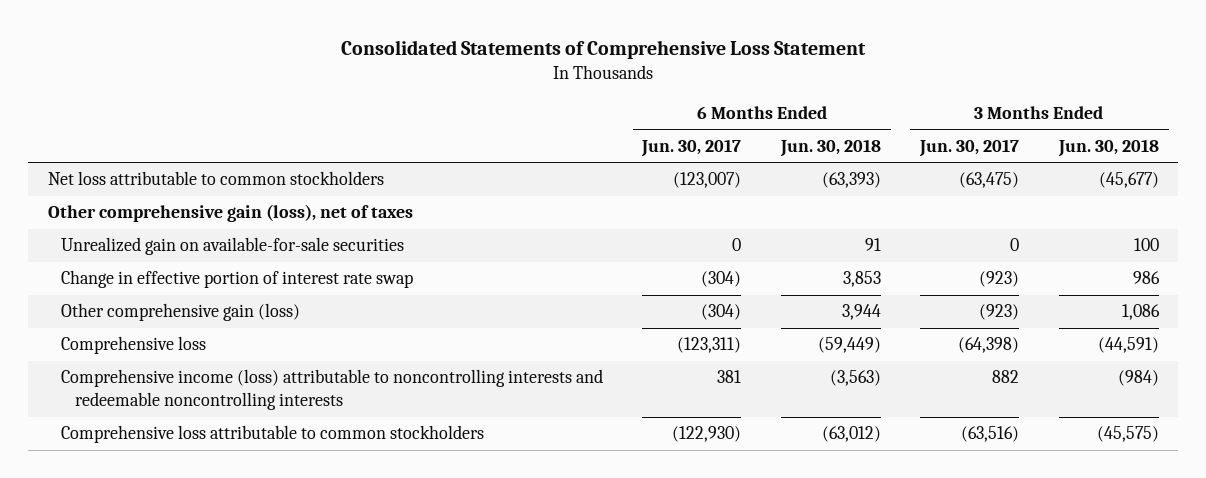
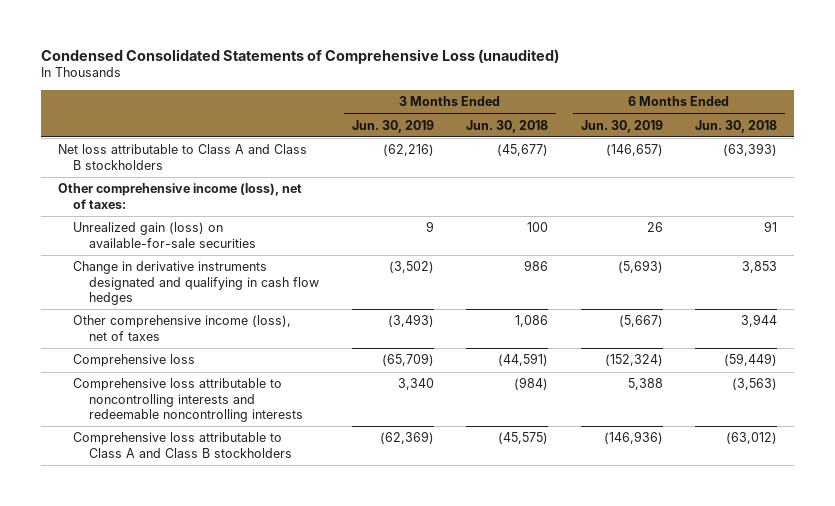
[341,40,867,60] Consolidated Statements of Comprehensive Loss Statement -> [41,48,560,64] Condensed Consolidated Statements of Comprehensive Loss (unaudited)
[641,138,742,157] Jun. 30, 2017 -> none
[919,138,1020,157] Jun. 30, 2017 -> none
none -> [351,119,434,133] Jun. 30, 2019
none -> [580,119,663,133] Jun. 30, 2019
[47,171,384,186] Net loss attributable to common stockholders -> [57,144,307,170] Net loss attributable to Class A and Class B stockholders
[47,204,413,223] Other comprehensive gain (loss), net of taxes -> [57,183,302,209] Other comprehensive income (loss), net of taxes:
[61,237,405,256] Unrealized gain on available-for-sale securities -> [73,222,257,248] Unrealized gain (loss) on available-for-sale securities
[61,270,414,289] Change in effective portion of interest rate swap -> [73,261,320,305] Change in derivative instruments designated and qualifying in cash flow hedges
[61,303,301,322] Other comprehensive gain (loss) -> [73,315,292,341] Other comprehensive income (loss), net of taxes
[61,369,604,411] Comprehensive income (loss) attributable to noncontrolling interests and redeemable noncontrolling interests -> [73,378,304,422] Comprehensive loss attributable to noncontrolling interests and redeemable noncontrolling interests
[61,425,485,444] Comprehensive loss attributable to common stockholders -> [73,432,293,458] Comprehensive loss attributable to Class A and Class B stockholders

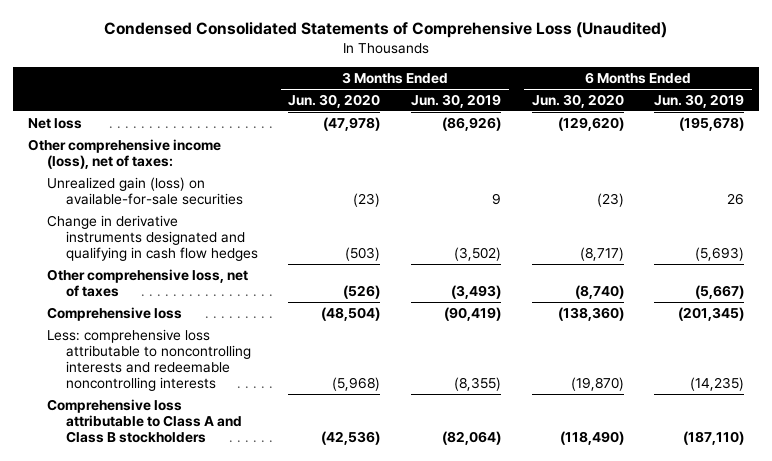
[41,48,560,64] Condensed Consolidated Statements of Comprehensive Loss (unaudited) -> [104,22,668,39] Condensed Consolidated Statements of Comprehensive Loss (Unaudited)
[466,119,549,133] Jun. 30, 2018 -> none
[695,119,778,133] Jun. 30, 2018 -> none
none -> [288,93,381,108] Jun. 30, 2020
none -> [531,93,624,108] Jun. 30, 2020
[57,144,307,170] Net loss attributable to Class A and Class B stockholders -> none
none -> [27,117,82,129] Net loss
[73,315,292,341] Other comprehensive income (loss), net of taxes -> [46,268,248,298] Other comprehensive loss, net of taxes
[381,353,434,367] (65,709) -> [443,306,501,321] (90,419)
[604,354,663,367] (152,324) -> [678,306,745,321] (201,345)
[73,378,304,422] Comprehensive loss attributable to noncontrolling interests and redeemable noncontrolling interests -> [46,328,251,392] Less: comprehensive loss attributable to noncontrolling interests and redeemable noncontrolling interests
[397,378,434,391] 3,340 -> [453,377,501,392] (8,355)
[627,378,663,391] 5,388 -> [690,377,745,392] (14,235)
[379,431,434,445] (62,369) -> [441,431,501,446] (82,064)
[603,431,663,445] (146,936) -> [683,431,745,446] (187,110)

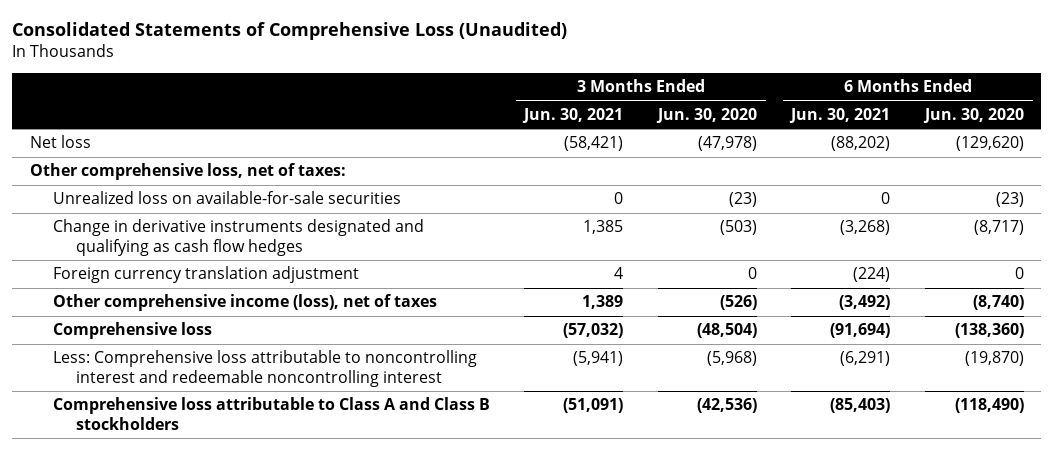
[104,22,668,39] Condensed Consolidated Statements of Comprehensive Loss (Unaudited) -> [12,22,568,41] Consolidated Statements of Comprehensive Loss (Unaudited)
[410,93,501,108] Jun. 30, 2019 -> none
[654,93,745,108] Jun. 30, 2019 -> none
none -> [522,107,624,123] Jun. 30, 2021
none -> [789,107,891,123] Jun. 30, 2021
[27,138,221,170] Other comprehensive income (loss), net of taxes: -> [29,163,346,181] Other comprehensive loss, net of taxes:
[46,176,243,206] Unrealized gain (loss) on available-for-sale securities -> [52,191,401,205] Unrealized loss on available-for-sale securities
[46,214,258,262] Change in derivative instruments designated and qualifying in cash flow hedges -> [52,219,424,256] Change in derivative instruments designated and qualifying as cash flow hedges
none -> [52,266,359,284] Foreign currency translation adjustment
[46,268,248,298] Other comprehensive loss, net of taxes -> [52,294,437,312] Other comprehensive income (loss), net of taxes
[46,328,251,392] Less: comprehensive loss attributable to noncontrolling interests and redeemable noncontrolling interests -> [52,350,477,387] Less: Comprehensive loss attributable to noncontrolling interest and redeemable noncontrolling interest

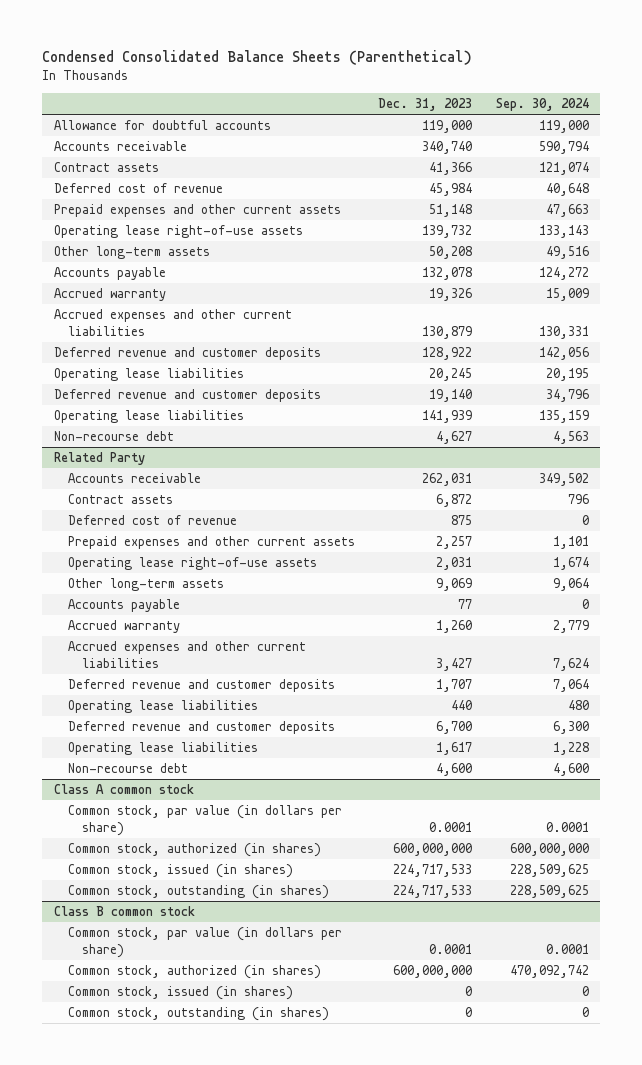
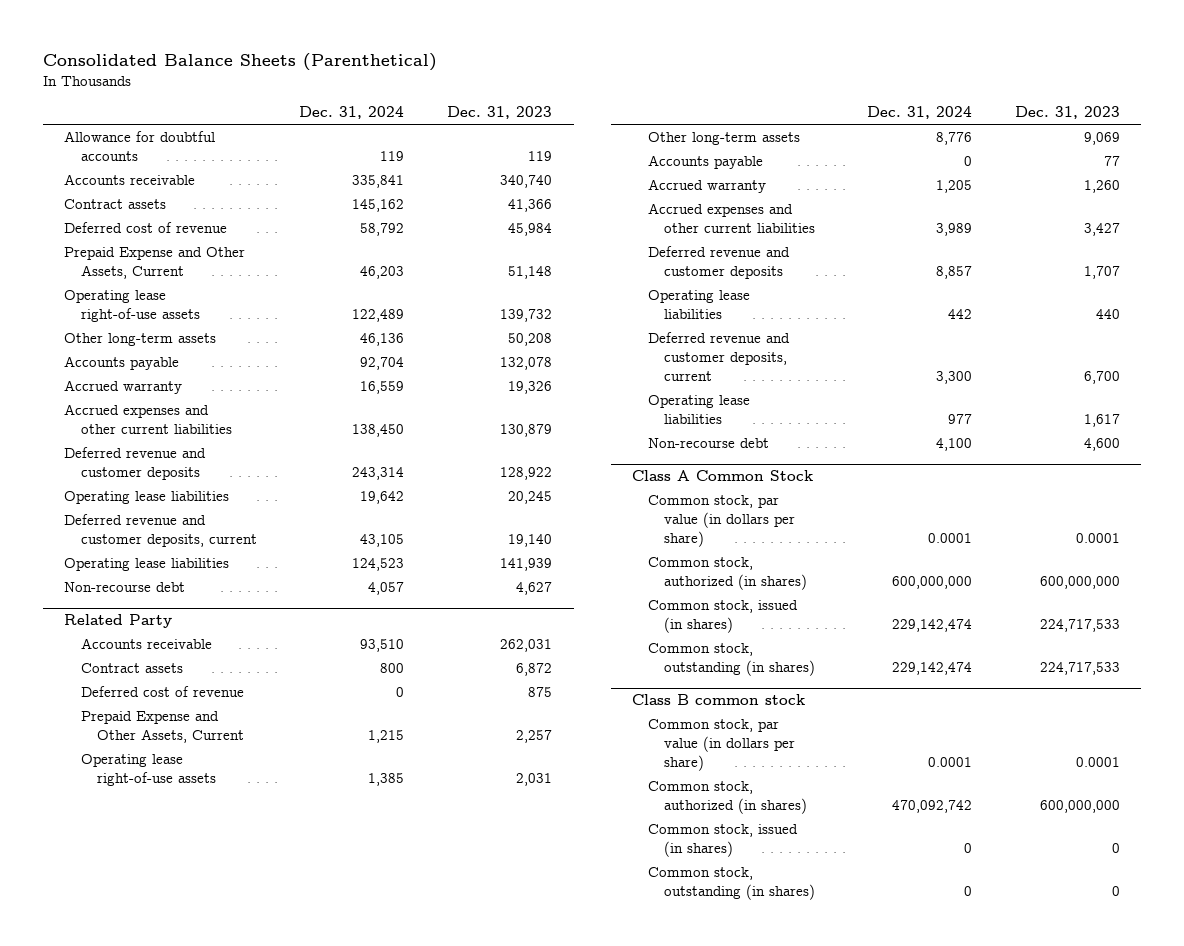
[41,50,472,66] Condensed Consolidated Balance Sheets (Parenthetical) -> [42,52,437,71] Consolidated Balance Sheets (Parenthetical)
[495,98,589,112] Sep. 30, 2024 -> none
none -> [299,106,405,120] Dec. 31, 2024
[422,120,473,134] 119,000 -> [528,150,553,161] 119
[53,204,341,218] Prepaid expenses and other current assets -> [64,246,246,279] Prepaid Expense and Other Assets, Current
[53,389,321,403] Deferred revenue and customer deposits -> [64,513,257,547] Deferred revenue and customer deposits, current
[67,536,355,550] Prepaid expenses and other current assets -> [80,710,244,743] Prepaid Expense and Other Assets, Current
[67,721,335,735] Deferred revenue and customer deposits -> [648,331,791,382] Deferred revenue and customer deposits, current
[53,784,194,795] Class A common stock -> [632,470,814,482] Class A Common Stock

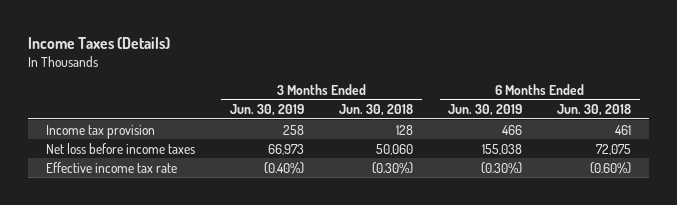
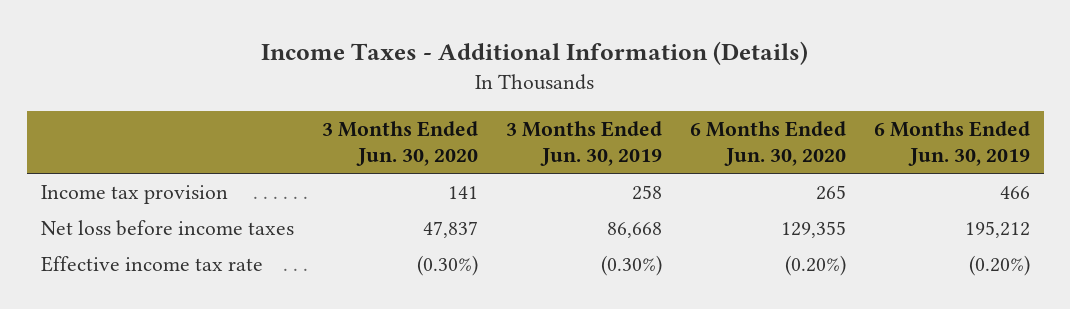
[28,36,171,49] Income Taxes (Details) -> [261,41,809,66] Income Taxes - Additional Information (Details)
[339,103,414,116] Jun. 30, 2018 -> none
[557,103,632,116] Jun. 30, 2018 -> none
none -> [321,120,478,167] 3 Months Ended Jun. 30, 2020
none -> [689,120,846,167] 6 Months Ended Jun. 30, 2020
[267,143,304,155] 66,973 -> [606,221,662,238] 86,668
[482,143,523,155] 155,038 -> [964,220,1030,238] 195,212
[263,161,304,174] (0.40%) -> [600,254,662,276] (0.30%)
[481,161,523,174] (0.30%) -> [968,254,1030,276] (0.20%)

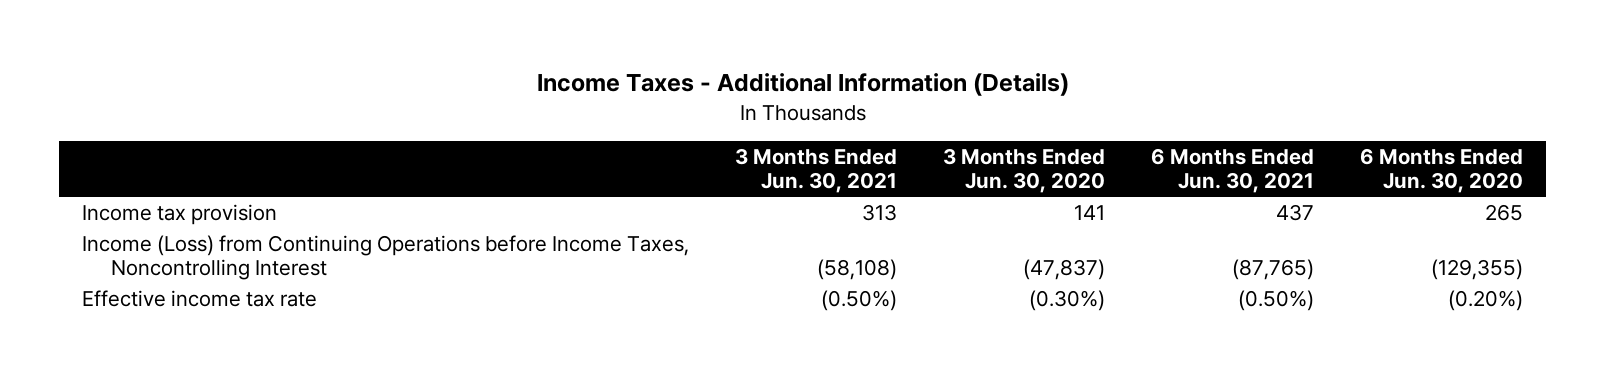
[505,120,662,167] 3 Months Ended Jun. 30, 2019 -> none
[873,120,1030,167] 6 Months Ended Jun. 30, 2019 -> none
none -> [735,147,898,194] 3 Months Ended Jun. 30, 2021
none -> [1151,147,1315,194] 6 Months Ended Jun. 30, 2021
[40,219,294,236] Net loss before income taxes -> [81,234,689,281] Income (Loss) from Continuing Operations before Income Taxes, Noncontrolling Interest
[422,220,478,238] 47,837 -> [1023,259,1106,281] (47,837)
[780,220,846,238] 129,355 -> [1431,259,1524,281] (129,355)

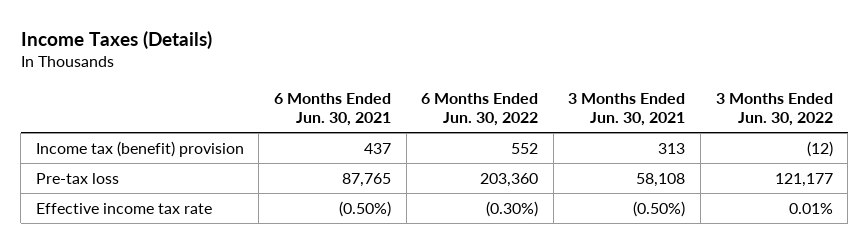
[536,73,1069,97] Income Taxes - Additional Information (Details) -> [20,30,212,49] Income Taxes (Details)
[943,147,1106,194] 3 Months Ended Jun. 30, 2020 -> none
[1360,147,1524,194] 6 Months Ended Jun. 30, 2020 -> none
none -> [421,93,539,126] 6 Months Ended Jun. 30, 2022
none -> [715,93,833,126] 3 Months Ended Jun. 30, 2022
[81,203,277,225] Income tax provision -> [35,141,244,158] Income tax (benefit) provision
[81,234,689,281] Income (Loss) from Continuing Operations before Income Taxes, Noncontrolling Interest -> [35,173,119,185] Pre-tax loss
[817,259,898,281] (58,108) -> [636,173,686,188] 58,108
[1232,259,1315,281] (87,765) -> [341,173,391,188] 87,765

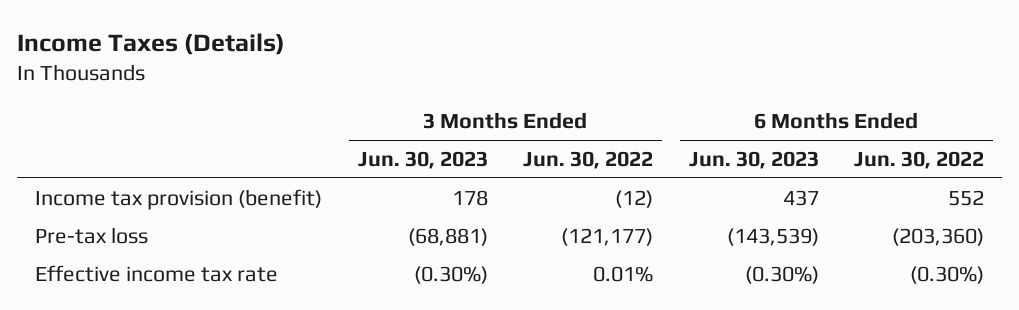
[273,93,391,126] 6 Months Ended Jun. 30, 2021 -> none
[568,93,686,126] 3 Months Ended Jun. 30, 2021 -> none
none -> [357,151,488,170] Jun. 30, 2023
none -> [688,151,819,170] Jun. 30, 2023
[35,141,244,158] Income tax (benefit) provision -> [35,189,323,211] Income tax provision (benefit)
[480,173,539,188] 203,360 -> [891,228,984,247] (203,360)
[774,173,833,188] 121,177 -> [561,228,654,247] (121,177)

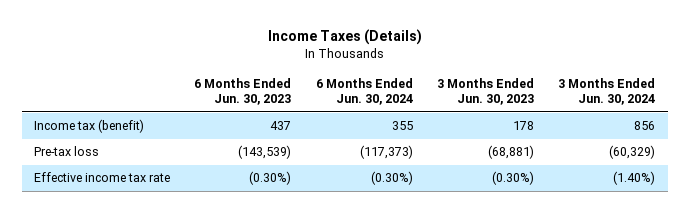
[523,151,654,170] Jun. 30, 2022 -> none
[853,151,984,170] Jun. 30, 2022 -> none
none -> [315,77,413,106] 6 Months Ended Jun. 30, 2024
none -> [558,77,656,106] 3 Months Ended Jun. 30, 2024
[35,189,323,211] Income tax provision (benefit) -> [34,119,145,134] Income tax (benefit)

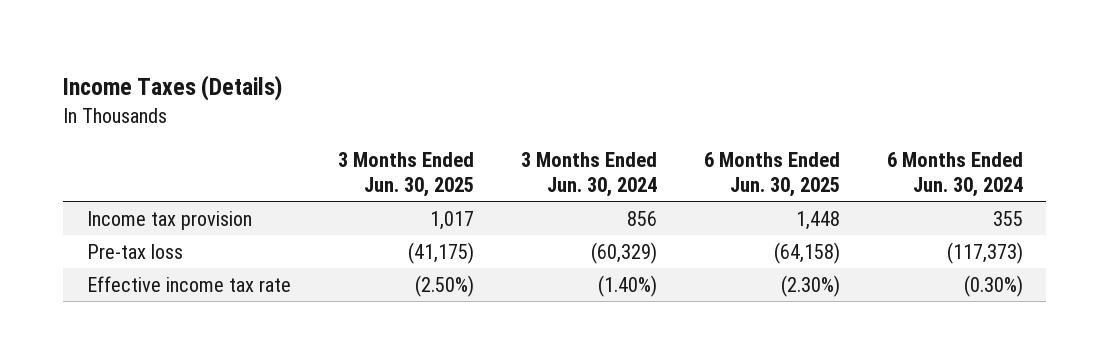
[194,77,292,106] 6 Months Ended Jun. 30, 2023 -> none
[437,77,535,106] 3 Months Ended Jun. 30, 2023 -> none
none -> [337,151,474,198] 3 Months Ended Jun. 30, 2025
none -> [703,151,840,198] 6 Months Ended Jun. 30, 2025
[34,119,145,134] Income tax (benefit) -> [86,210,252,230] Income tax provision

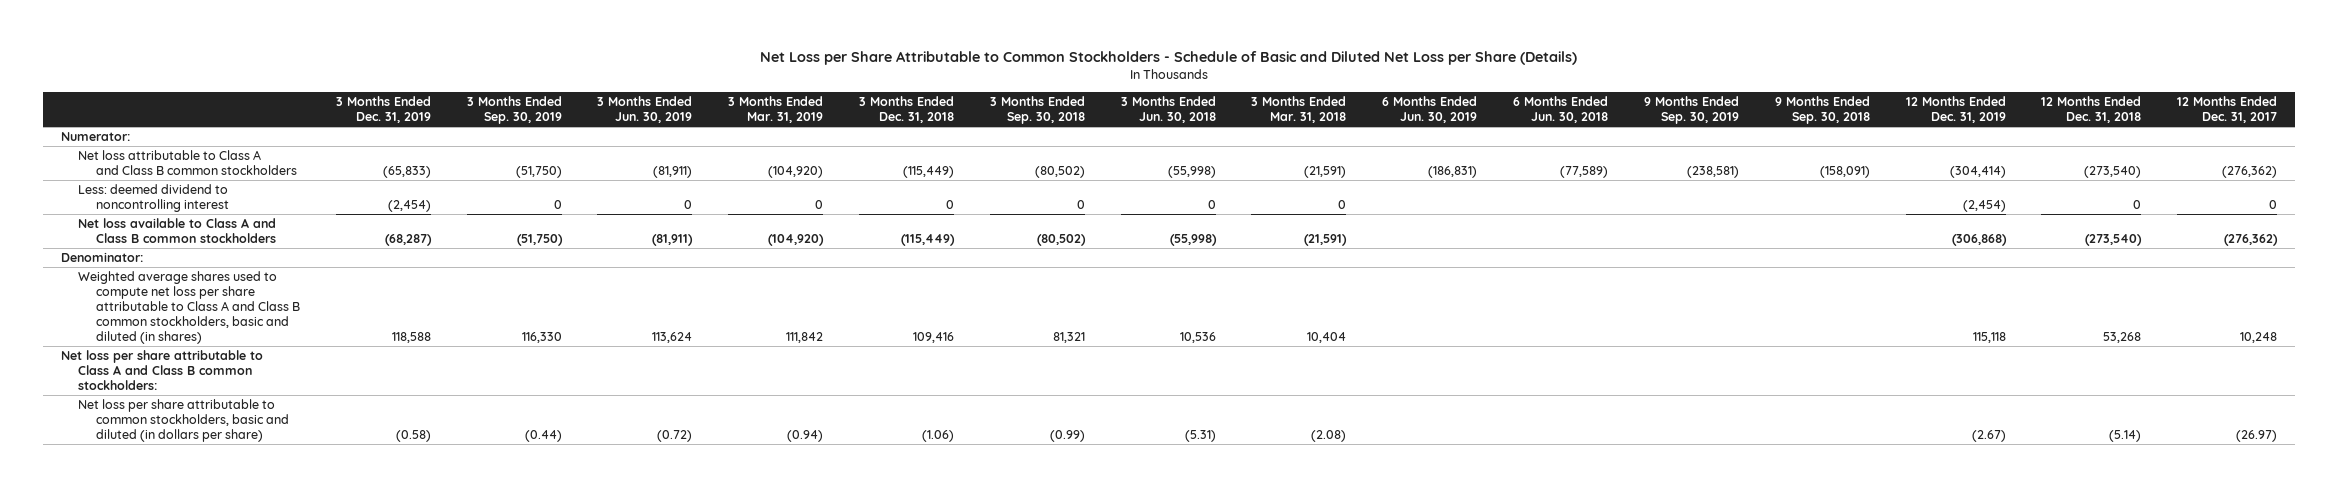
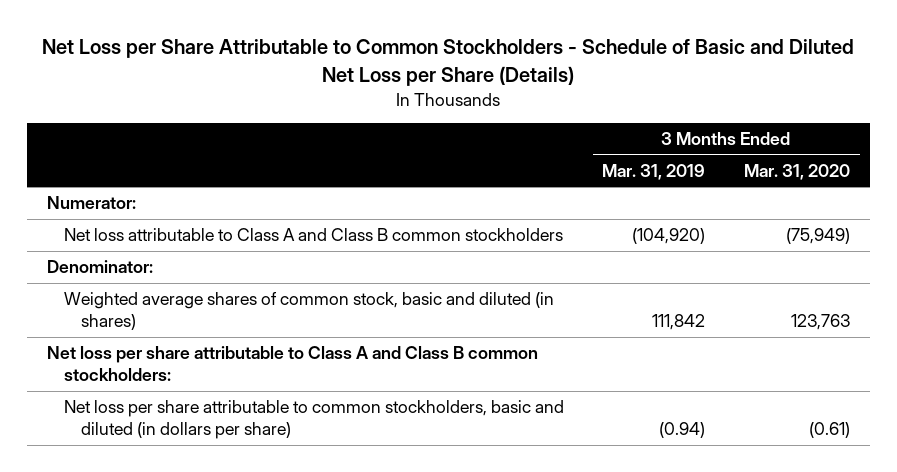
[335,95,431,123] 3 Months Ended Dec. 31, 2019 -> none
[466,95,562,124] 3 Months Ended Sep. 30, 2019 -> none
[597,95,693,123] 3 Months Ended Jun. 30, 2019 -> none
[858,95,954,123] 3 Months Ended Dec. 31, 2018 -> none
[989,95,1085,124] 3 Months Ended Sep. 30, 2018 -> none
[1120,95,1216,123] 3 Months Ended Jun. 30, 2018 -> none
[1251,95,1347,123] 3 Months Ended Mar. 31, 2018 -> none
[1382,95,1478,123] 6 Months Ended Jun. 30, 2019 -> none
[1513,95,1609,123] 6 Months Ended Jun. 30, 2018 -> none
[1643,95,1739,124] 9 Months Ended Sep. 30, 2019 -> none
[1774,95,1870,124] 9 Months Ended Sep. 30, 2018 -> none
[1905,95,2006,123] 12 Months Ended Dec. 31, 2019 -> none
[2041,95,2142,123] 12 Months Ended Dec. 31, 2018 -> none
[2177,95,2278,123] 12 Months Ended Dec. 31, 2017 -> none
none -> [744,164,851,181] Mar. 31, 2020
[78,184,229,213] Less: deemed dividend to noncontrolling interest -> none
[78,218,277,244] Net loss available to Class A and Class B common stockholders -> none
[78,271,300,345] Weighted average shares used to compute net loss per share attributable to Class A and Class B common stockholders, basic and diluted (in shares) -> [63,292,554,331] Weighted average shares of common stock, basic and diluted (in shares)

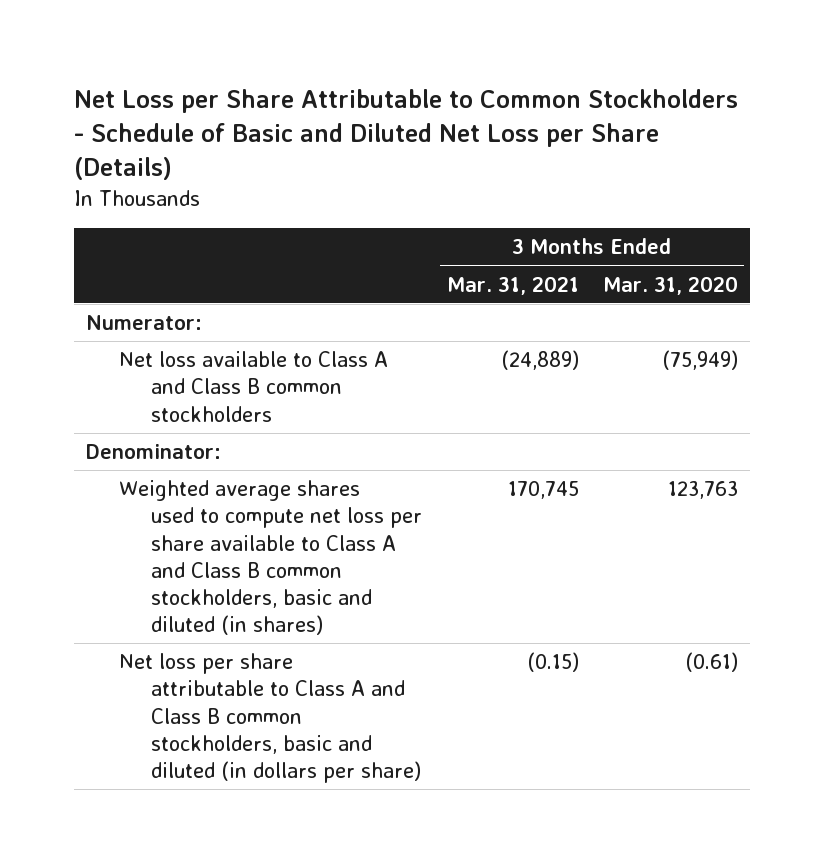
[602,164,706,181] Mar. 31, 2019 -> none
none -> [446,275,579,295] Mar. 31, 2021
[63,228,563,242] Net loss attributable to Class A and Class B common stockholders -> [118,351,388,422] Net loss available to Class A and Class B common stockholders
[46,346,538,382] Net loss per share attributable to Class A and Class B common stockholders: -> none
[63,292,554,331] Weighted average shares of common stock, basic and diluted (in shares) -> [118,480,423,636] Weighted average shares used to compute net loss per share available to Class A and Class B common stockholders, basic and diluted (in shares)
[63,400,564,440] Net loss per share attributable to common stockholders, basic and diluted (in dollars per share) -> [118,653,422,783] Net loss per share attributable to Class A and Class B common stockholders, basic and diluted (in dollars per share)

